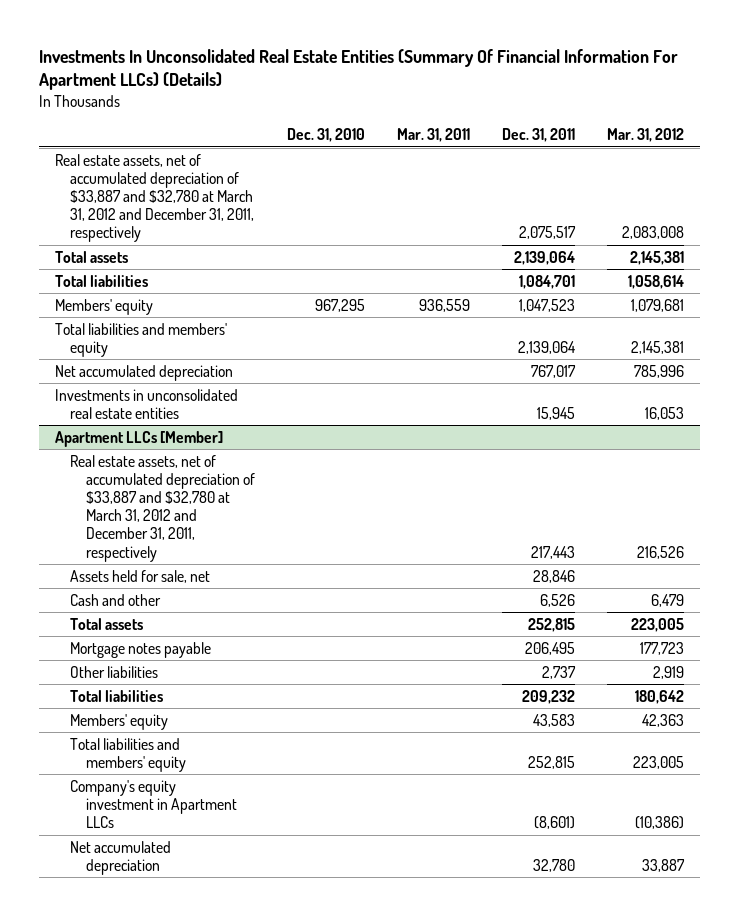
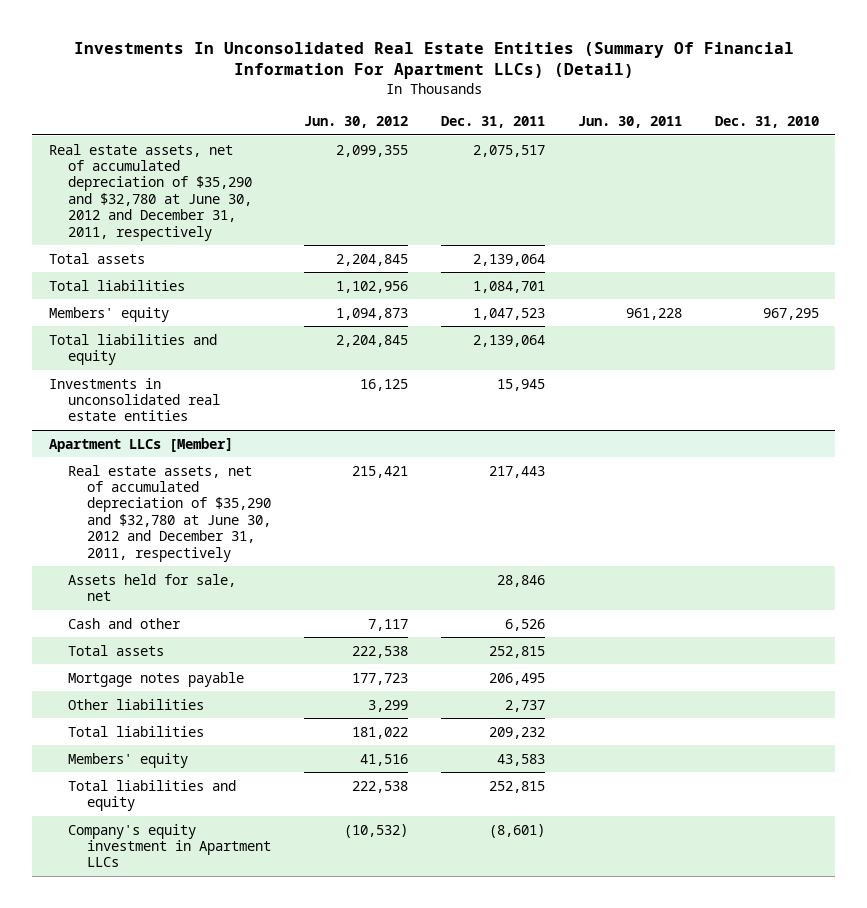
[38,48,678,91] Investments In Unconsolidated Real Estate Entities (Summary Of Financial Information For Apartment LLCs) (Details) -> [73,41,794,80] Investments In Unconsolidated Real Estate Entities (Summary Of Financial Information For Apartment LLCs) (Detail)
[396,128,470,143] Mar. 31, 2011 -> none
[606,128,684,143] Mar. 31, 2012 -> none
none -> [304,116,409,129] Jun. 30, 2012
none -> [577,116,682,129] Jun. 30, 2011
[54,153,255,243] Real estate assets, net of accumulated depreciation of $33,887 and $32,780 at March 31, 2012 and December 31, 2011, respectively -> [48,143,252,241] Real estate assets, net of accumulated depreciation of $35,290 and $32,780 at June 30, 2012 and December 31, 2011, respectively
[54,364,233,381] Net accumulated depreciation -> none
[54,322,227,357] Total liabilities and members' equity -> [48,333,217,366] Total liabilities and equity
[70,454,255,562] Real estate assets, net of accumulated depreciation of $33,887 and $32,780 at March 31, 2012 and December 31, 2011, respectively -> [67,464,272,562] Real estate assets, net of accumulated depreciation of $35,290 and $32,780 at June 30, 2012 and December 31, 2011, respectively
[70,737,186,772] Total liabilities and members' equity -> [67,779,236,812] Total liabilities and equity
[70,840,172,875] Net accumulated depreciation -> none

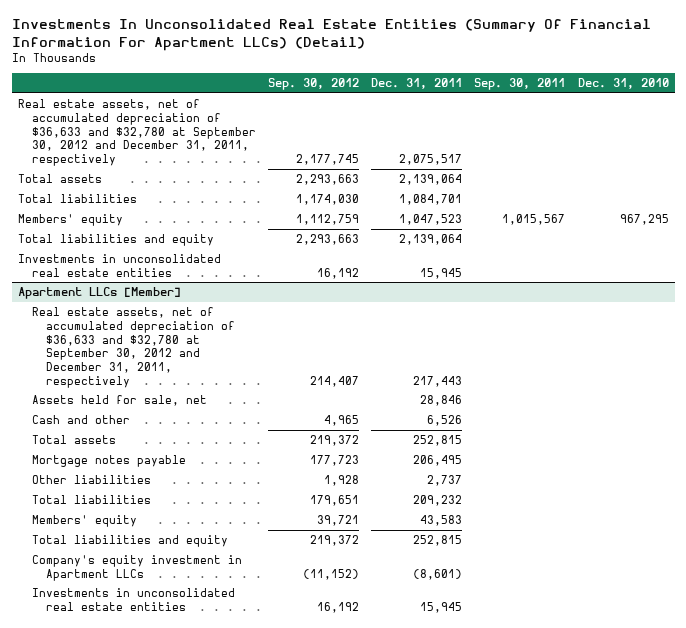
[304,116,409,129] Jun. 30, 2012 -> none
[577,116,682,129] Jun. 30, 2011 -> none
none -> [267,78,359,91] Sep. 30, 2012
none -> [474,78,566,91] Sep. 30, 2011
[48,143,252,241] Real estate assets, net of accumulated depreciation of $35,290 and $32,780 at June 30, 2012 and December 31, 2011, respectively -> [17,99,256,166] Real estate assets, net of accumulated depreciation of $36,633 and $32,780 at September 30, 2012 and December 31, 2011, respectively
[67,464,272,562] Real estate assets, net of accumulated depreciation of $35,290 and $32,780 at June 30, 2012 and December 31, 2011, respectively -> [31,307,235,388] Real estate assets, net of accumulated depreciation of $36,633 and $32,780 at September 30, 2012 and December 31, 2011, respectively
none -> [31,588,235,611] Investments in unconsolidated real estate entities

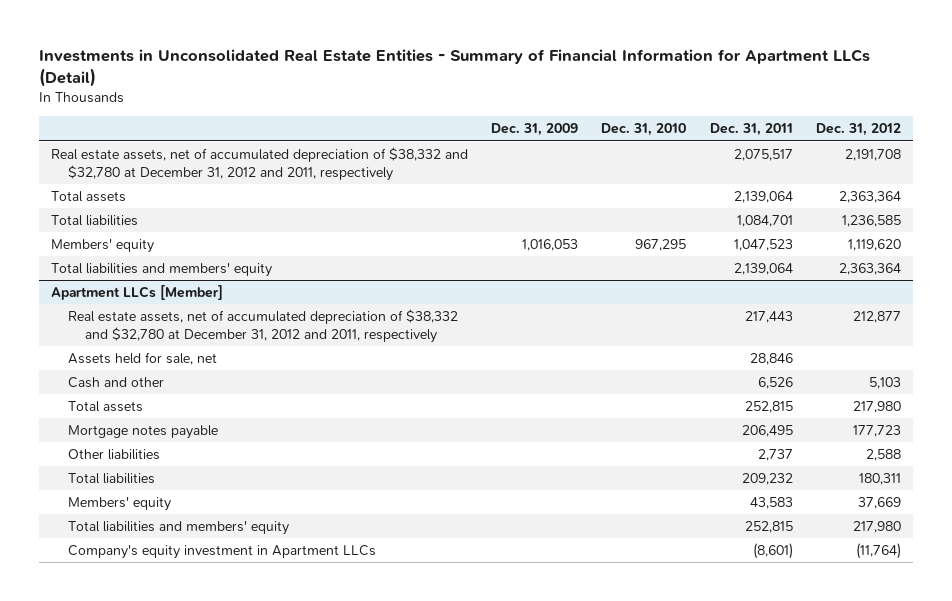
[11,19,651,51] Investments In Unconsolidated Real Estate Entities (Summary Of Financial Information For Apartment LLCs) (Detail) -> [39,49,871,88] Investments in Unconsolidated Real Estate Entities - Summary of Financial Information for Apartment LLCs (Detail)
[267,78,359,91] Sep. 30, 2012 -> none
[474,78,566,91] Sep. 30, 2011 -> none
none -> [491,123,579,137] Dec. 31, 2009
none -> [816,123,902,137] Dec. 31, 2012
[17,99,256,166] Real estate assets, net of accumulated depreciation of $36,633 and $32,780 at September 30, 2012 and December 31, 2011, respectively -> [50,147,468,181] Real estate assets, net of accumulated depreciation of $38,332 and $32,780 at December 31, 2012 and 2011, respectively
[17,254,221,277] Investments in unconsolidated real estate entities -> none
[17,234,214,247] Total liabilities and equity -> [50,263,272,278] Total liabilities and members' equity
[31,307,235,388] Real estate assets, net of accumulated depreciation of $36,633 and $32,780 at September 30, 2012 and December 31, 2011, respectively -> [67,309,458,343] Real estate assets, net of accumulated depreciation of $38,332 and $32,780 at December 31, 2012 and 2011, respectively
[31,535,228,548] Total liabilities and equity -> [67,521,289,536] Total liabilities and members' equity
[31,588,235,611] Investments in unconsolidated real estate entities -> none

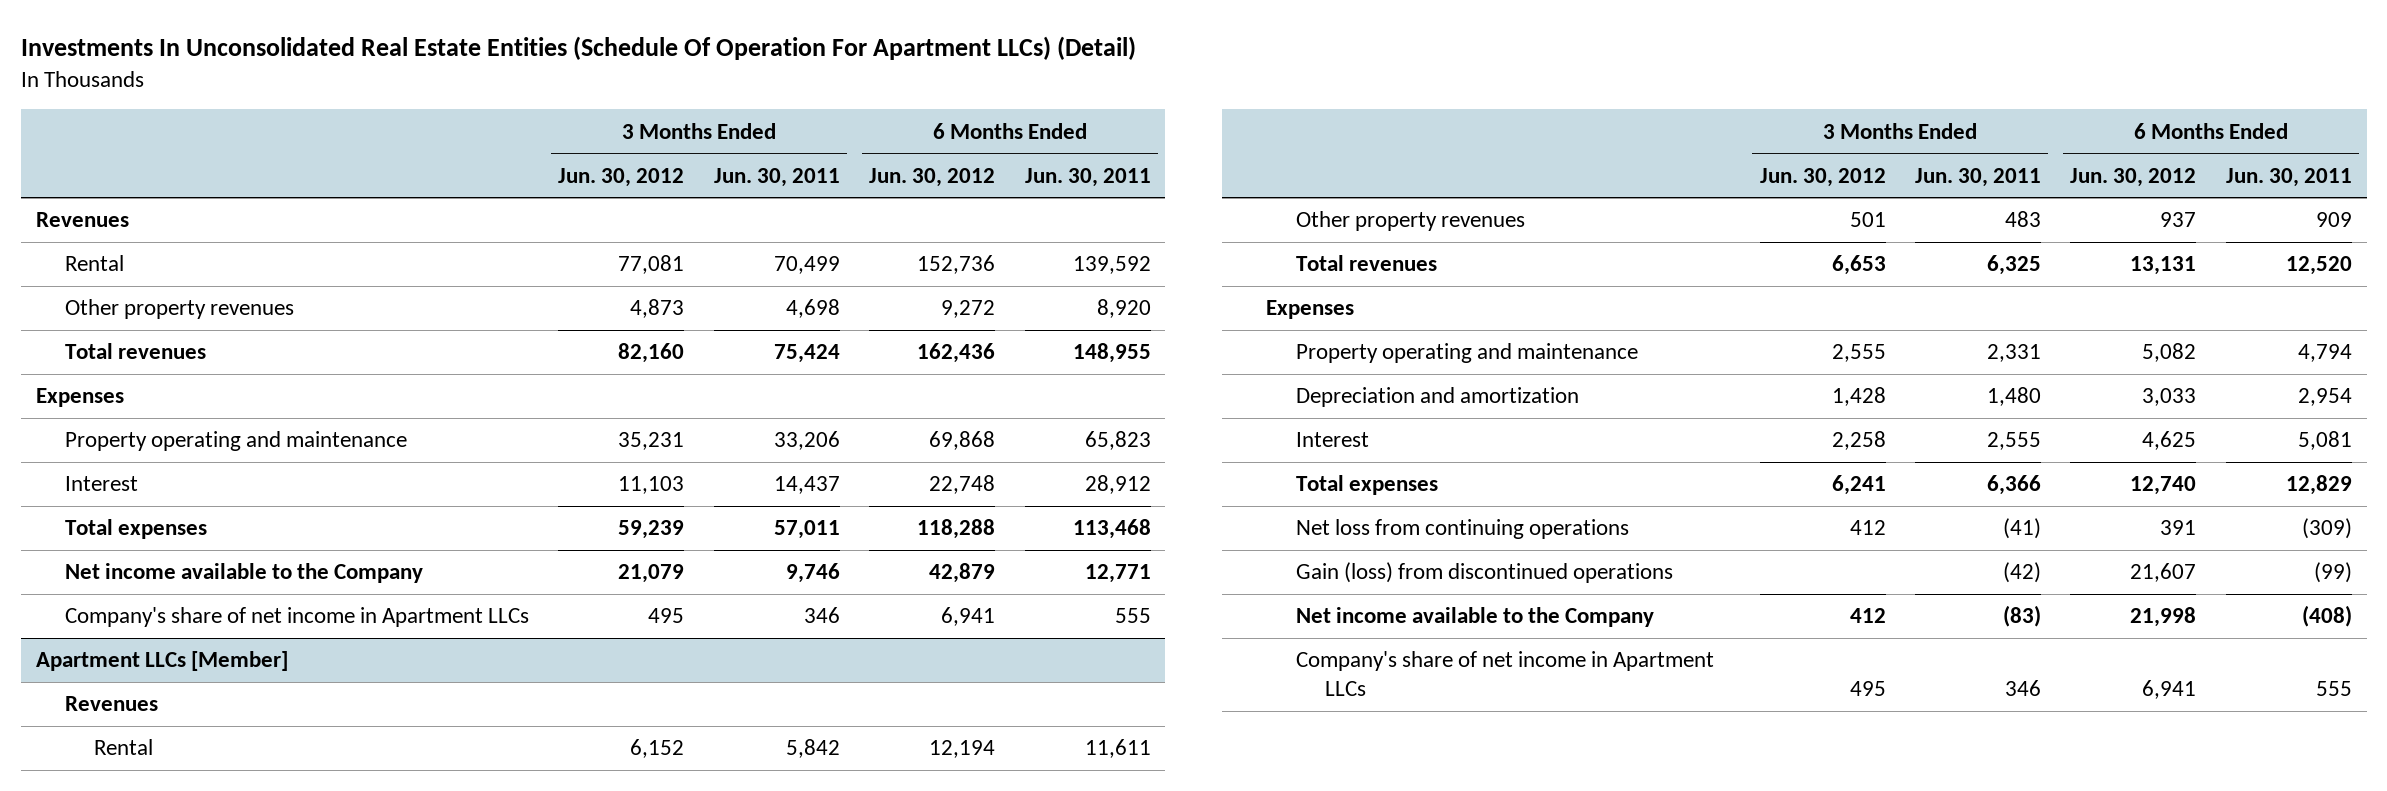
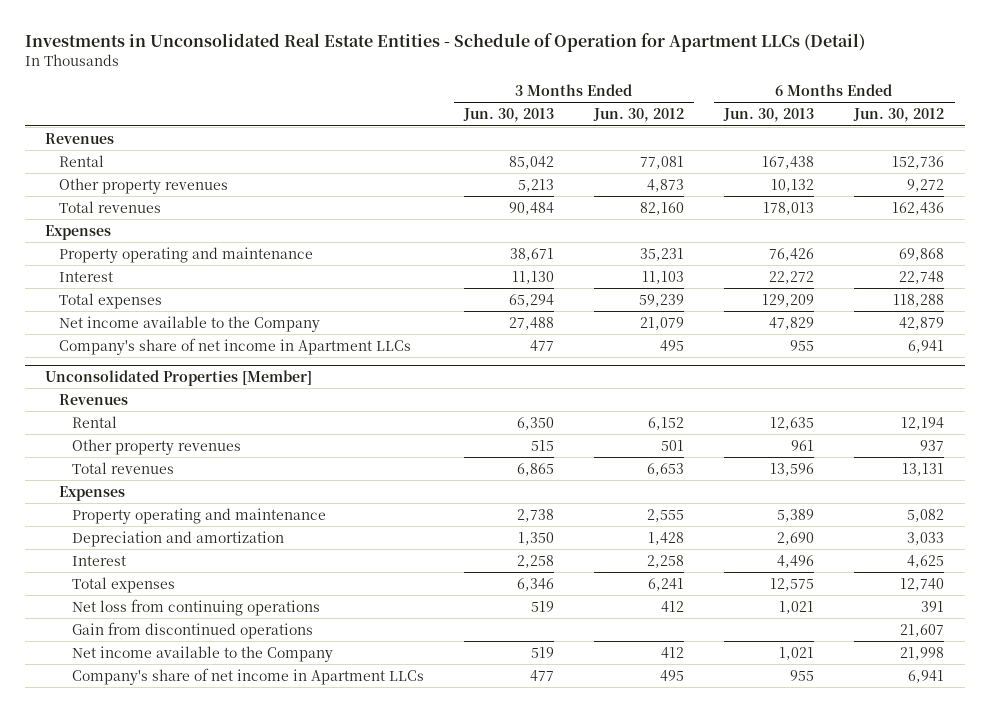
[20,36,1136,61] Investments In Unconsolidated Real Estate Entities (Schedule Of Operation For Apartment LLCs) (Detail) -> [25,32,866,52] Investments in Unconsolidated Real Estate Entities - Schedule of Operation for Apartment LLCs (Detail)
[713,167,840,187] Jun. 30, 2011 -> none
[1024,167,1151,187] Jun. 30, 2011 -> none
none -> [463,108,555,123] Jun. 30, 2013
none -> [723,108,815,123] Jun. 30, 2013
[35,651,288,672] Apartment LLCs [Member] -> none
none -> [45,369,313,386] Unconsolidated Properties [Member]
[1295,562,1673,584] Gain (loss) from discontinued operations -> [72,621,314,639] Gain from discontinued operations

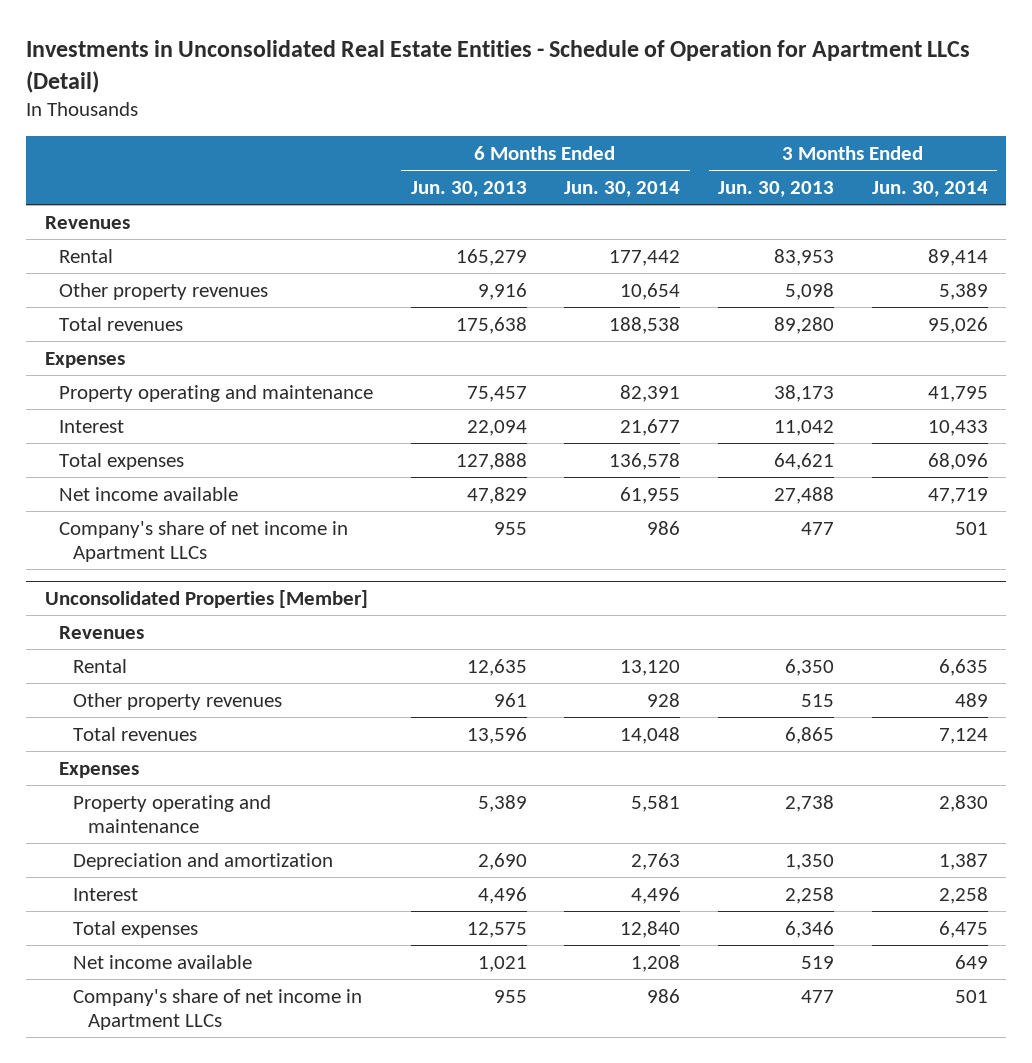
[593,108,685,123] Jun. 30, 2012 -> none
[853,108,945,123] Jun. 30, 2012 -> none
none -> [564,180,681,197] Jun. 30, 2014
none -> [871,180,988,197] Jun. 30, 2014
[509,155,555,169] 85,042 -> [773,248,834,266] 83,953
[762,155,815,169] 167,438 -> [455,248,527,266] 165,279
[518,178,555,192] 5,213 -> [784,282,834,300] 5,098
[771,178,815,192] 10,132 -> [477,282,527,300] 9,916
[509,201,555,215] 90,484 -> [773,316,834,334] 89,280
[763,201,815,215] 178,013 -> [455,316,527,334] 175,638
[510,247,555,261] 38,671 -> [773,384,834,402] 38,173
[769,247,815,261] 76,426 -> [466,385,527,402] 75,457
[512,270,555,284] 11,130 -> [773,419,834,436] 11,042
[769,270,815,284] 22,272 -> [466,419,527,436] 22,094
[509,293,555,307] 65,294 -> [773,452,834,470] 64,621
[762,293,815,307] 129,209 -> [455,452,527,470] 127,888
[58,315,320,332] Net income available to the Company -> [58,486,238,501] Net income available
[72,598,321,616] Net loss from continuing operations -> none
[72,621,314,639] Gain from discontinued operations -> none
[72,645,334,662] Net income available to the Company -> [73,954,253,969] Net income available

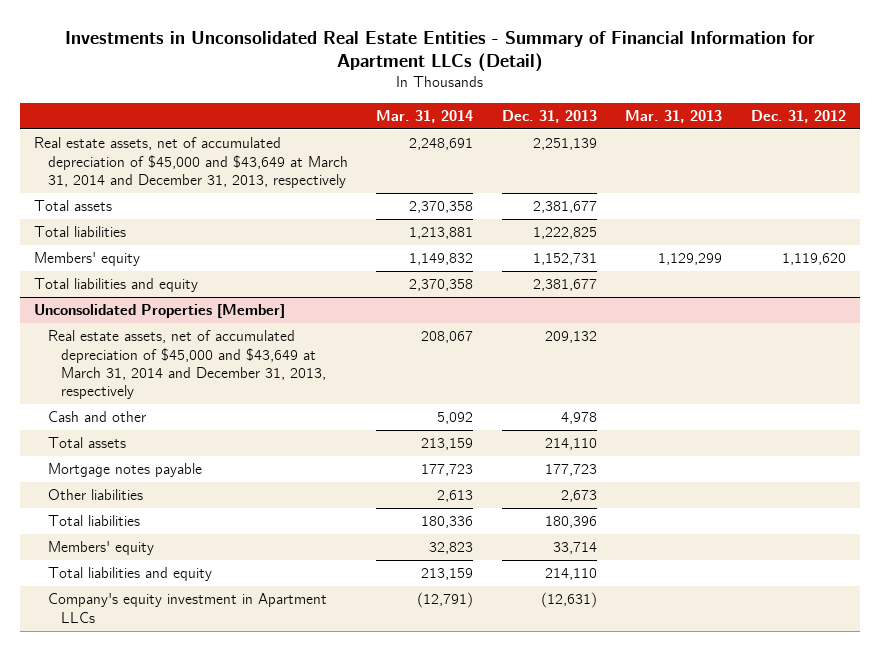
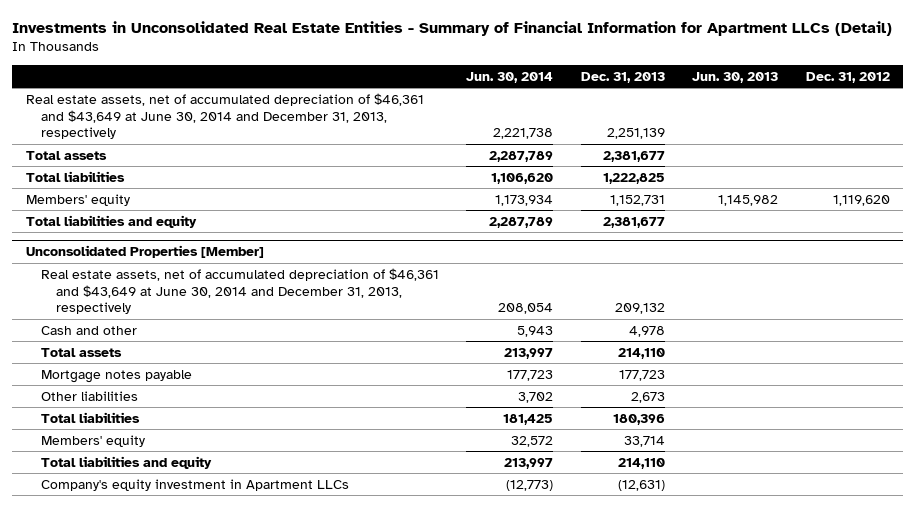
[376,109,474,123] Mar. 31, 2014 -> none
[625,109,723,123] Mar. 31, 2013 -> none
none -> [466,71,554,83] Jun. 30, 2014
none -> [692,71,779,83] Jun. 30, 2013
[34,137,348,188] Real estate assets, net of accumulated depreciation of $45,000 and $43,649 at March 31, 2014 and December 31, 2013, respectively -> [26,92,425,140] Real estate assets, net of accumulated depreciation of $46,361 and $43,649 at June 30, 2014 and December 31, 2013, respectively
[47,330,327,400] Real estate assets, net of accumulated depreciation of $45,000 and $43,649 at March 31, 2014 and December 31, 2013, respectively -> [40,267,439,315] Real estate assets, net of accumulated depreciation of $46,361 and $43,649 at June 30, 2014 and December 31, 2013, respectively

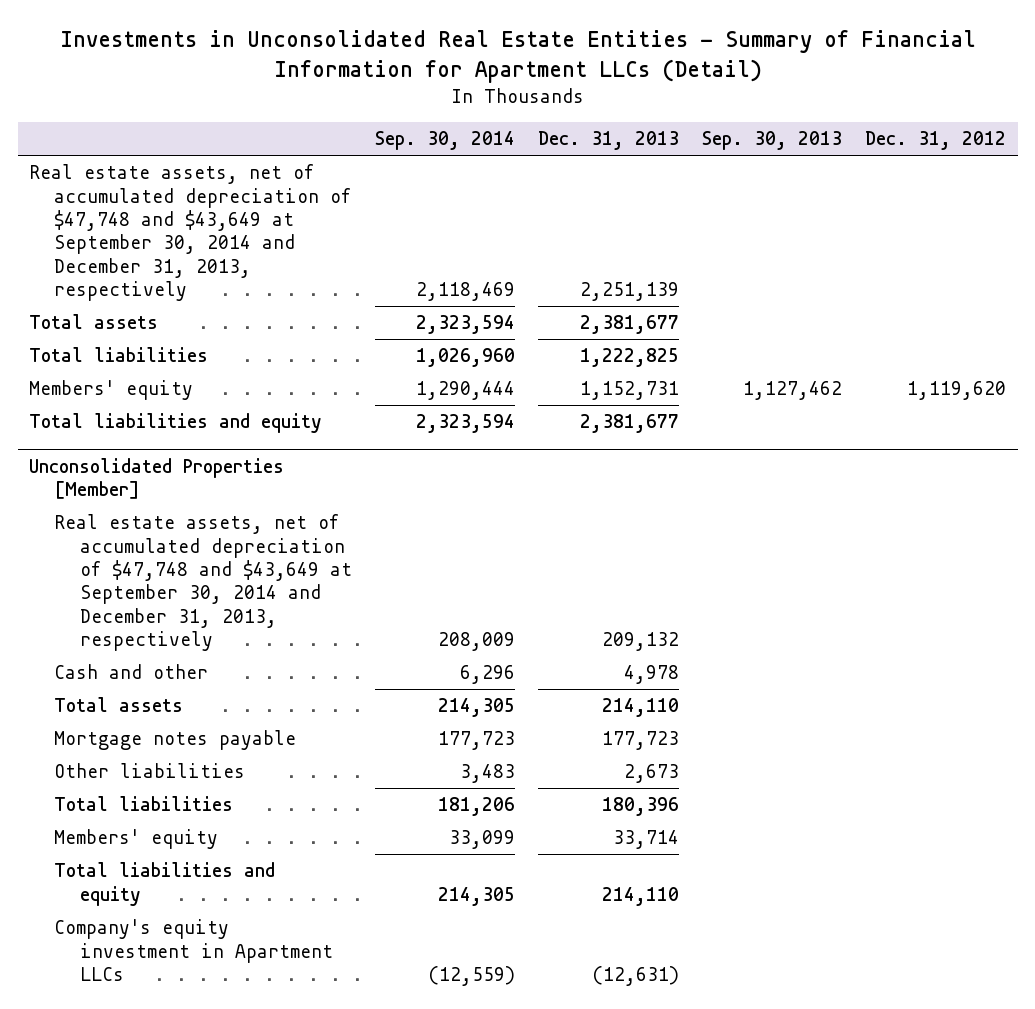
[466,71,554,83] Jun. 30, 2014 -> none
[692,71,779,83] Jun. 30, 2013 -> none
none -> [374,130,515,150] Sep. 30, 2014
none -> [701,130,842,150] Sep. 30, 2013
[26,92,425,140] Real estate assets, net of accumulated depreciation of $46,361 and $43,649 at June 30, 2014 and December 31, 2013, respectively -> [29,164,352,301] Real estate assets, net of accumulated depreciation of $47,748 and $43,649 at September 30, 2014 and December 31, 2013, respectively
[40,267,439,315] Real estate assets, net of accumulated depreciation of $46,361 and $43,649 at June 30, 2014 and December 31, 2013, respectively -> [54,514,352,651] Real estate assets, net of accumulated depreciation of $47,748 and $43,649 at September 30, 2014 and December 31, 2013, respectively

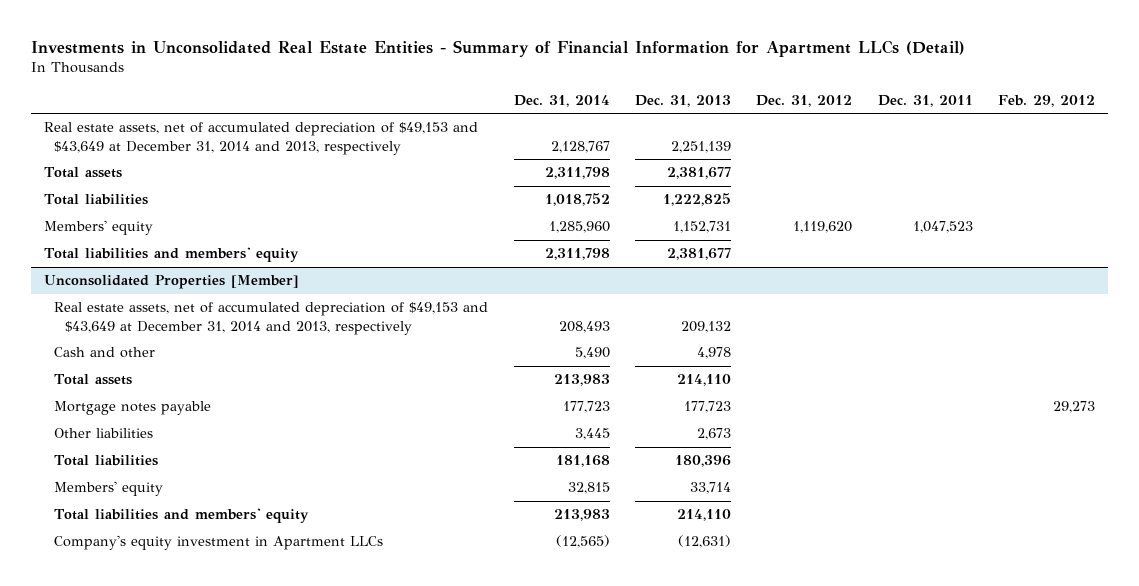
[374,130,515,150] Sep. 30, 2014 -> none
[701,130,842,150] Sep. 30, 2013 -> none
none -> [513,94,610,107] Dec. 31, 2014
none -> [877,94,973,107] Dec. 31, 2011
none -> [998,94,1096,107] Feb. 29, 2012
[29,164,352,301] Real estate assets, net of accumulated depreciation of $47,748 and $43,649 at September 30, 2014 and December 31, 2013, respectively -> [43,122,478,155] Real estate assets, net of accumulated depreciation of $49,153 and $43,649 at December 31, 2014 and 2013, respectively
[29,413,323,434] Total liabilities and equity -> [43,247,299,263] Total liabilities and members' equity
[54,514,352,651] Real estate assets, net of accumulated depreciation of $47,748 and $43,649 at September 30, 2014 and December 31, 2013, respectively -> [54,302,489,335] Real estate assets, net of accumulated depreciation of $49,153 and $43,649 at December 31, 2014 and 2013, respectively
[54,862,276,906] Total liabilities and equity -> [54,508,310,524] Total liabilities and members' equity

